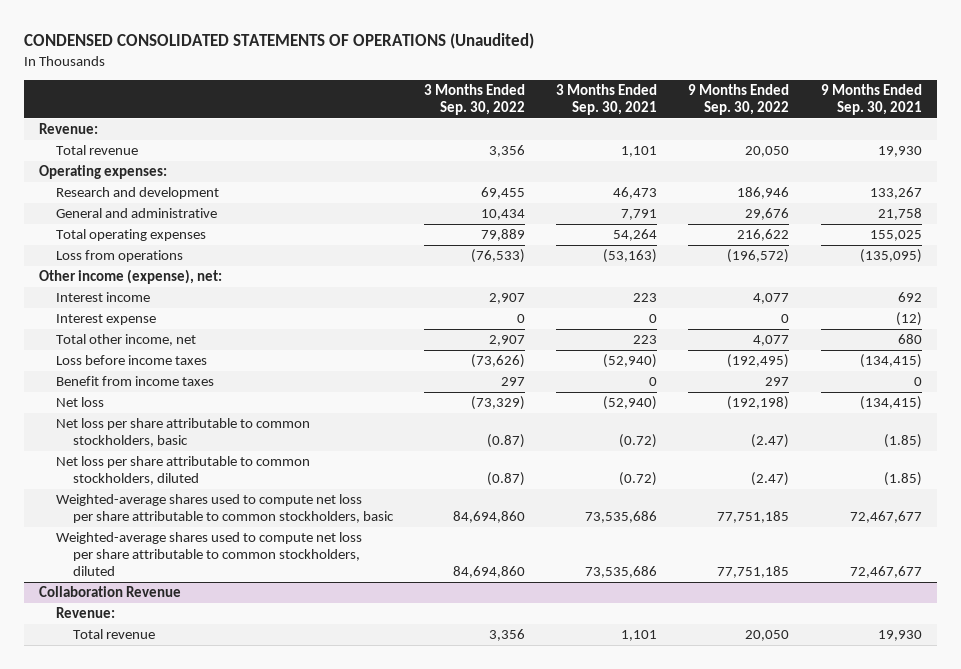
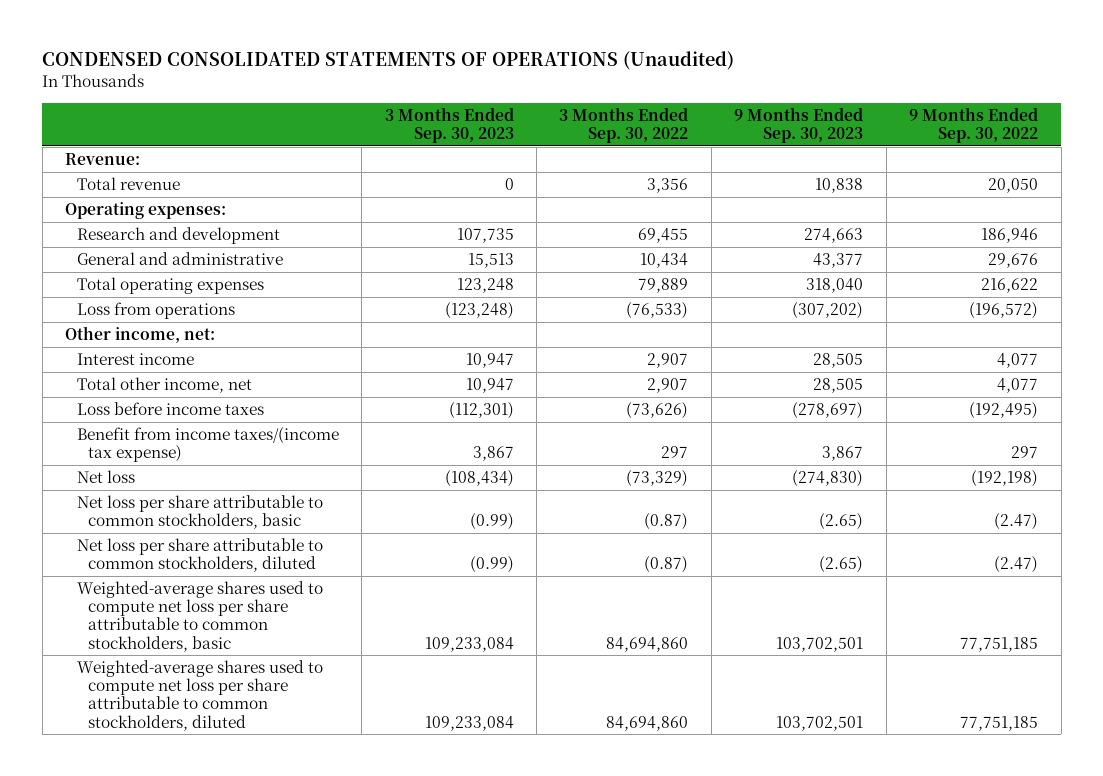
[556,84,658,116] 3 Months Ended Sep. 30, 2021 -> none
[820,84,922,116] 9 Months Ended Sep. 30, 2021 -> none
none -> [384,106,514,144] 3 Months Ended Sep. 30, 2023
none -> [734,106,864,144] 9 Months Ended Sep. 30, 2023
[39,269,223,285] Other income (expense), net: -> [65,326,216,344] Other income, net:
[56,314,157,326] Interest expense -> none
[56,376,215,387] Benefit from income taxes -> [76,427,339,463] Benefit from income taxes/(income tax expense)
[39,586,182,598] Collaboration Revenue -> none
[56,607,116,619] Revenue: -> none
[72,629,155,640] Total revenue -> none

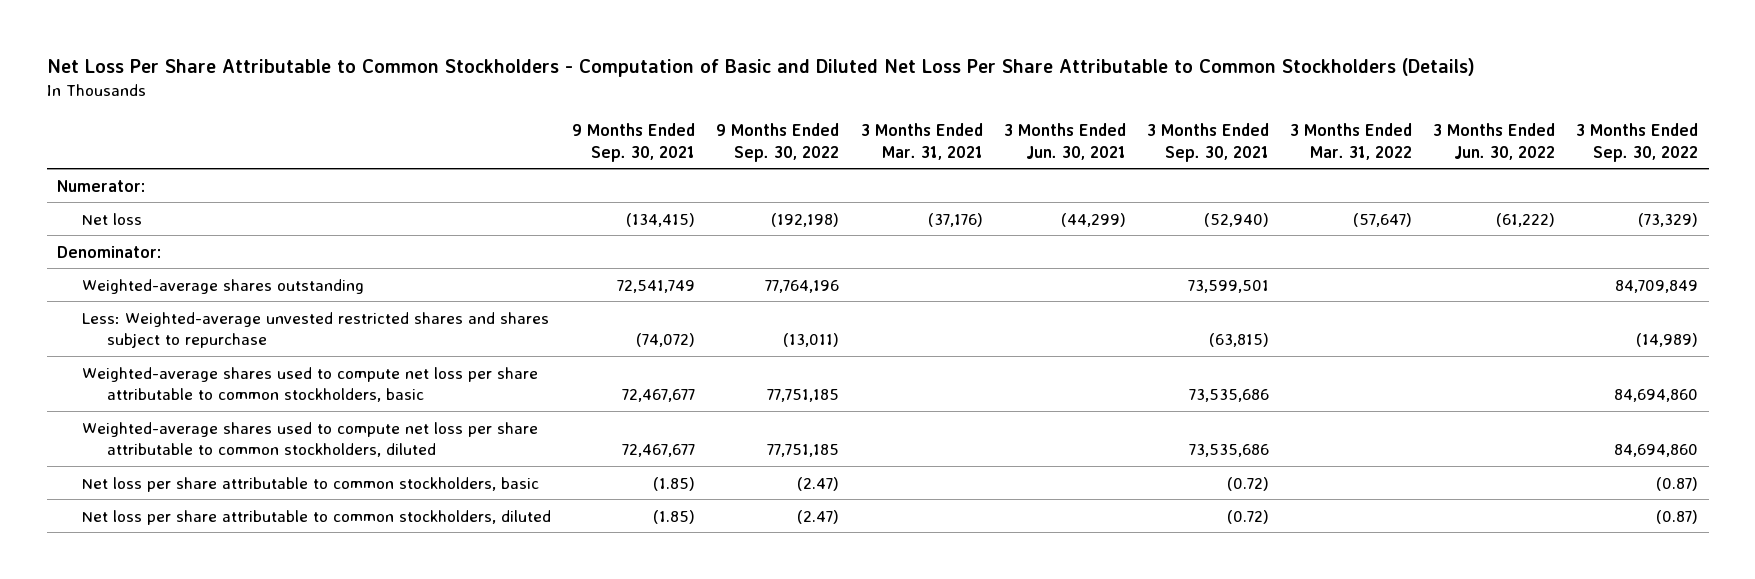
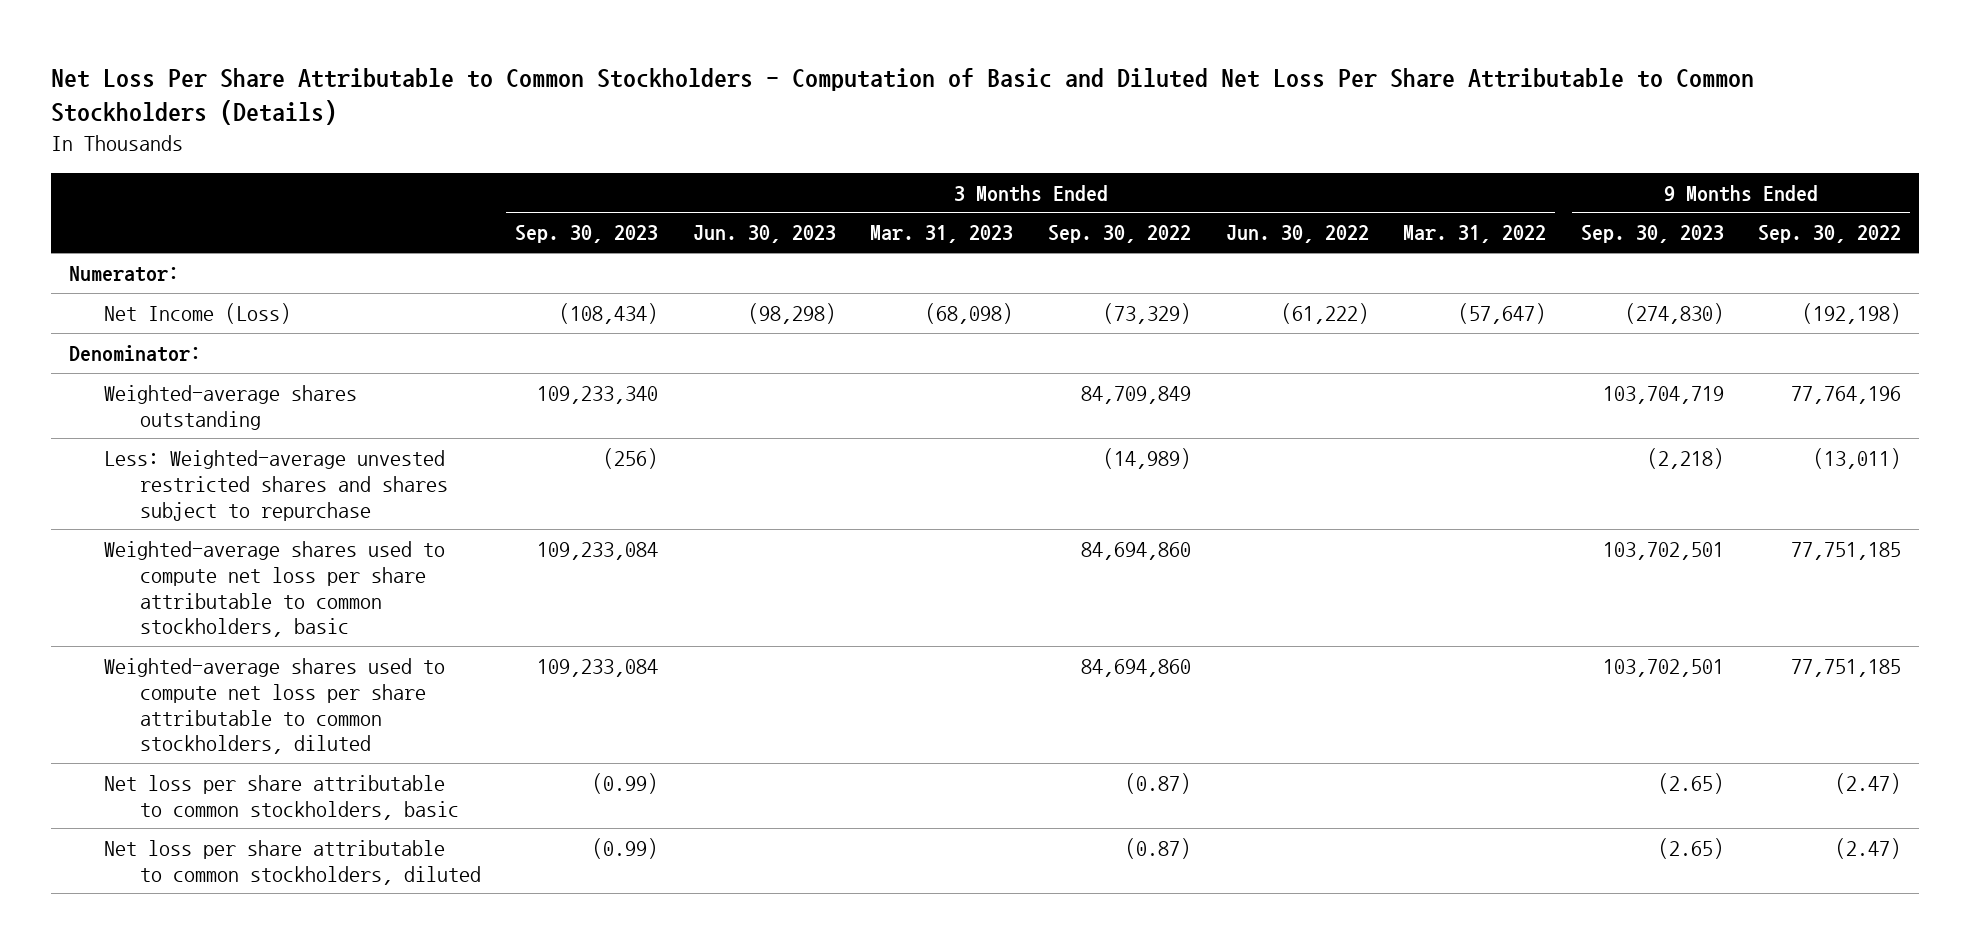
[572,123,696,162] 9 Months Ended Sep. 30, 2021 -> none
[860,123,983,160] 3 Months Ended Mar. 31, 2021 -> none
[1003,123,1126,160] 3 Months Ended Jun. 30, 2021 -> none
[1146,123,1269,162] 3 Months Ended Sep. 30, 2021 -> none
none -> [515,225,659,244] Sep. 30, 2023
none -> [692,225,836,244] Jun. 30, 2023
none -> [870,225,1014,244] Mar. 31, 2023
none -> [1580,225,1724,244] Sep. 30, 2023
[82,212,143,225] Net loss -> [104,302,292,324] Net Income (Loss)

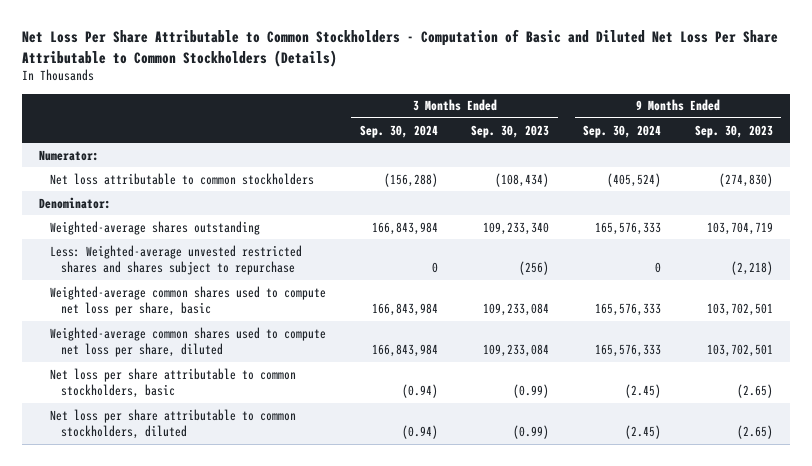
[692,225,836,244] Jun. 30, 2023 -> none
[870,225,1014,244] Mar. 31, 2023 -> none
[1047,225,1191,244] Sep. 30, 2022 -> none
[1225,225,1369,244] Jun. 30, 2022 -> none
[1403,225,1547,244] Mar. 31, 2022 -> none
[1758,225,1902,244] Sep. 30, 2022 -> none
none -> [359,124,438,138] Sep. 30, 2024
none -> [583,124,662,138] Sep. 30, 2024
[104,302,292,324] Net Income (Loss) -> [49,172,314,185] Net loss attributable to common stockholders
[104,540,446,638] Weighted-average shares used to compute net loss per share attributable to common stockholders, basic -> [49,285,326,317] Weighted-average common shares used to compute net loss per share, basic
[104,657,446,755] Weighted-average shares used to compute net loss per share attributable to common stockholders, diluted -> [49,326,326,358] Weighted-average common shares used to compute net loss per share, diluted

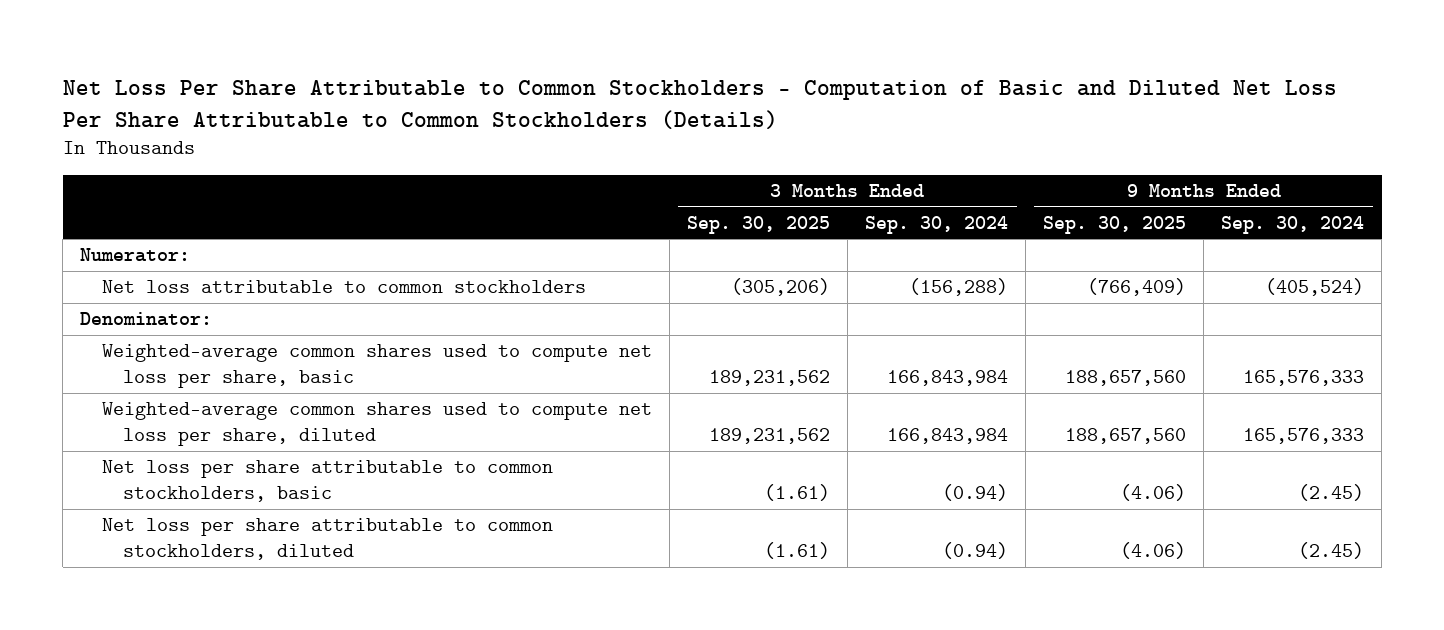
[471,124,550,138] Sep. 30, 2023 -> none
[694,124,773,138] Sep. 30, 2023 -> none
none -> [686,215,830,234] Sep. 30, 2025
none -> [1043,215,1187,234] Sep. 30, 2025
[49,220,260,235] Weighted-average shares outstanding -> none
[49,244,302,276] Less: Weighted-average unvested restricted shares and shares subject to repurchase -> none

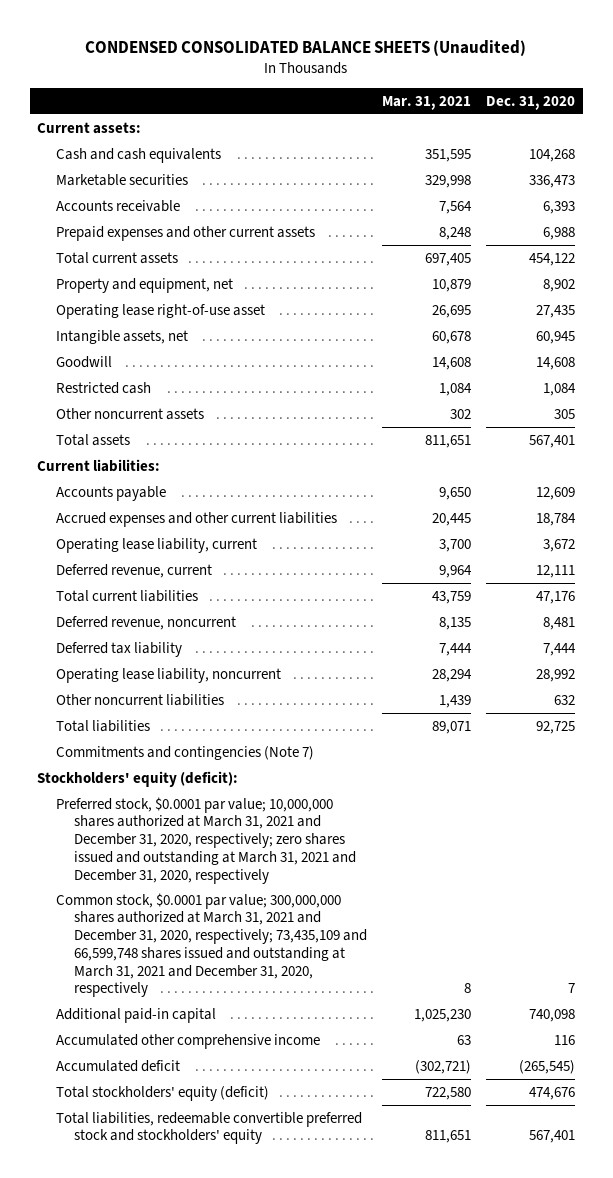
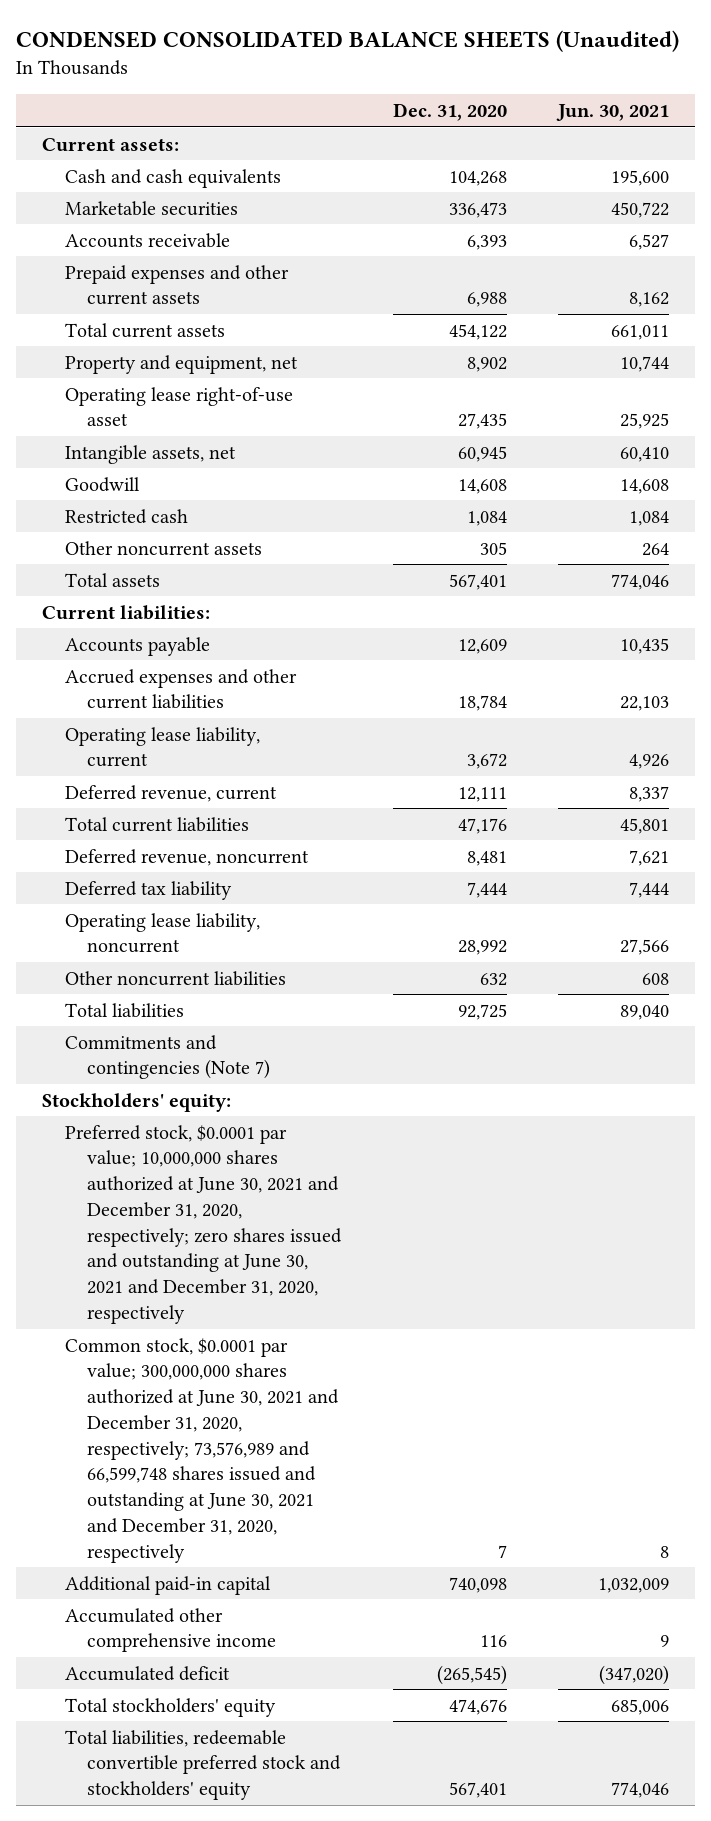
[382,95,472,110] Mar. 31, 2021 -> none
none -> [556,103,670,121] Jun. 30, 2021
[37,770,239,787] Stockholders' equity (deficit): -> [41,1092,231,1112] Stockholders' equity:
[55,796,356,884] Preferred stock, $0.0001 par value; 10,000,000 shares authorized at March 31, 2021 and December 31, 2020, respectively; zero shares issued and outstanding at March 31, 2021 and December 31, 2020, respectively -> [64,1124,343,1324] Preferred stock, $0.0001 par value; 10,000,000 shares authorized at June 30, 2021 and December 31, 2020, respectively; zero shares issued and outstanding at June 30, 2021 and December 31, 2020, respectively
[55,892,367,998] Common stock, $0.0001 par value; 300,000,000 shares authorized at March 31, 2021 and December 31, 2020, respectively; 73,435,109 and 66,599,748 shares issued and outstanding at March 31, 2021 and December 31, 2020, respectively -> [64,1337,340,1563] Common stock, $0.0001 par value; 300,000,000 shares authorized at June 30, 2021 and December 31, 2020, respectively; 73,576,989 and 66,599,748 shares issued and outstanding at June 30, 2021 and December 31, 2020, respectively
[55,1085,269,1101] Total stockholders' equity (deficit) -> [64,1697,276,1717] Total stockholders' equity

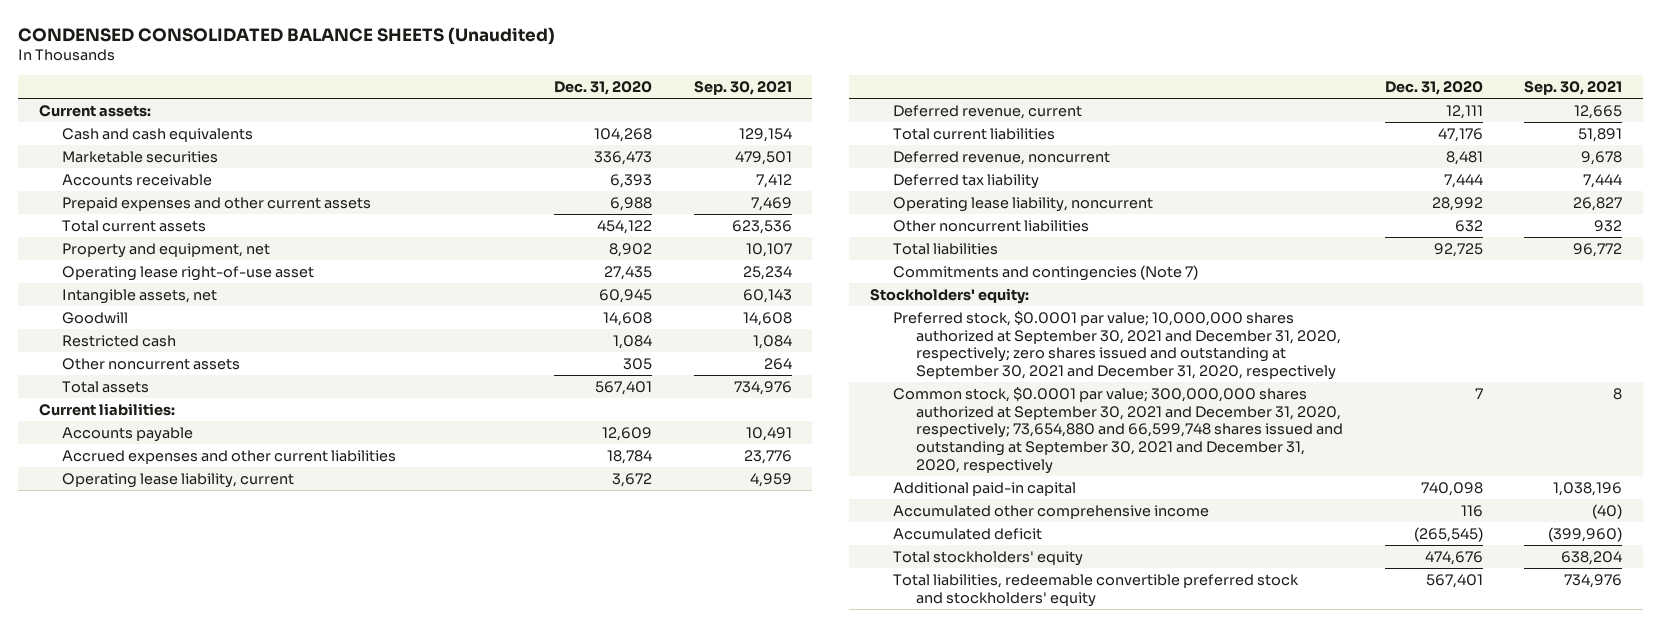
[556,103,670,121] Jun. 30, 2021 -> none
none -> [693,80,792,95] Sep. 30, 2021
[64,1124,343,1324] Preferred stock, $0.0001 par value; 10,000,000 shares authorized at June 30, 2021 and December 31, 2020, respectively; zero shares issued and outstanding at June 30, 2021 and December 31, 2020, respectively -> [892,310,1341,381] Preferred stock, $0.0001 par value; 10,000,000 shares authorized at September 30, 2021 and December 31, 2020, respectively; zero shares issued and outstanding at September 30, 2021 and December 31, 2020, respectively
[64,1337,340,1563] Common stock, $0.0001 par value; 300,000,000 shares authorized at June 30, 2021 and December 31, 2020, respectively; 73,576,989 and 66,599,748 shares issued and outstanding at June 30, 2021 and December 31, 2020, respectively -> [892,386,1343,474] Common stock, $0.0001 par value; 300,000,000 shares authorized at September 30, 2021 and December 31, 2020, respectively; 73,654,880 and 66,599,748 shares issued and outstanding at September 30, 2021 and December 31, 2020, respectively

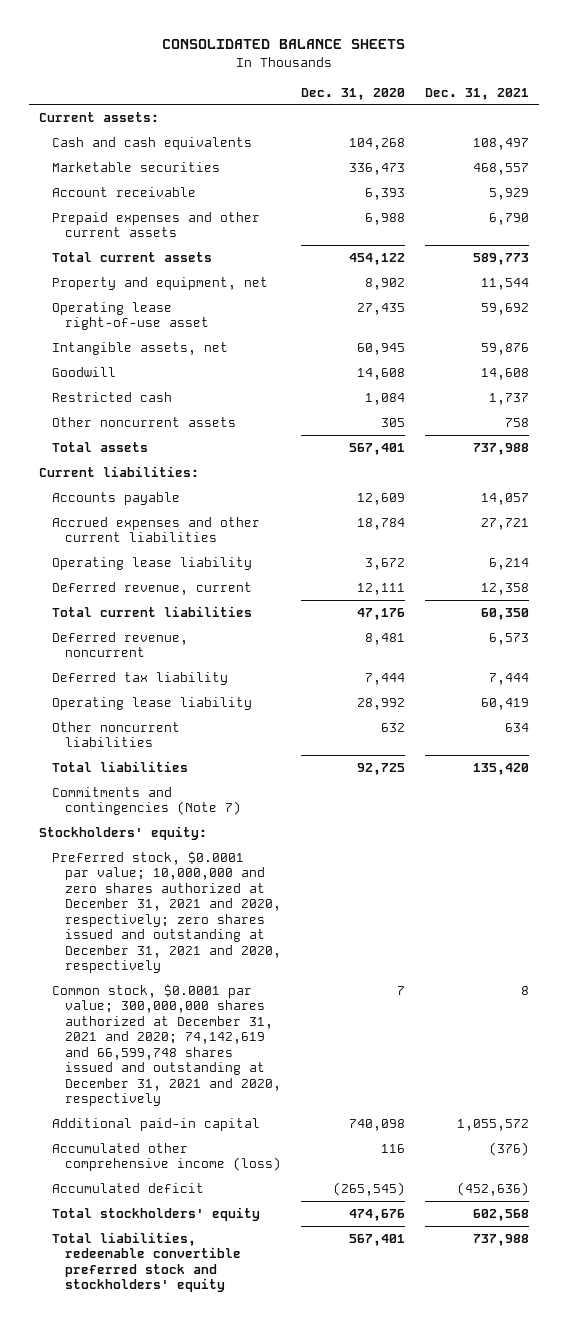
[18,26,556,45] CONDENSED CONSOLIDATED BALANCE SHEETS (Unaudited) -> [161,39,405,50] CONSOLIDATED BALANCE SHEETS
[693,80,792,95] Sep. 30, 2021 -> none
none -> [424,87,529,100] Dec. 31, 2021
[62,173,213,186] Accounts receivable -> [51,186,196,197] Account receivable
[62,472,295,488] Operating lease liability, current -> [51,556,252,570] Operating lease liability
[892,196,1153,212] Operating lease liability, noncurrent -> [51,696,252,710] Operating lease liability
[892,310,1341,381] Preferred stock, $0.0001 par value; 10,000,000 shares authorized at September 30, 2021 and December 31, 2020, respectively; zero shares issued and outstanding at September 30, 2021 and December 31, 2020, respectively -> [51,850,281,974] Preferred stock, $0.0001 par value; 10,000,000 and zero shares authorized at December 31, 2021 and 2020, respectively; zero shares issued and outstanding at December 31, 2021 and 2020, respectively
[892,386,1343,474] Common stock, $0.0001 par value; 300,000,000 shares authorized at September 30, 2021 and December 31, 2020, respectively; 73,654,880 and 66,599,748 shares issued and outstanding at September 30, 2021 and December 31, 2020, respectively -> [51,983,281,1107] Common stock, $0.0001 par value; 300,000,000 shares authorized at December 31, 2021 and 2020; 74,142,619 and 66,599,748 shares issued and outstanding at December 31, 2021 and 2020, respectively
[892,504,1209,519] Accumulated other comprehensive income -> [51,1142,281,1172] Accumulated other comprehensive income (loss)

